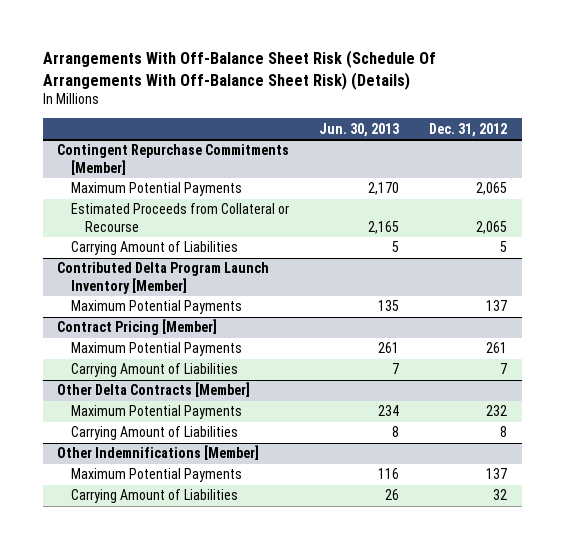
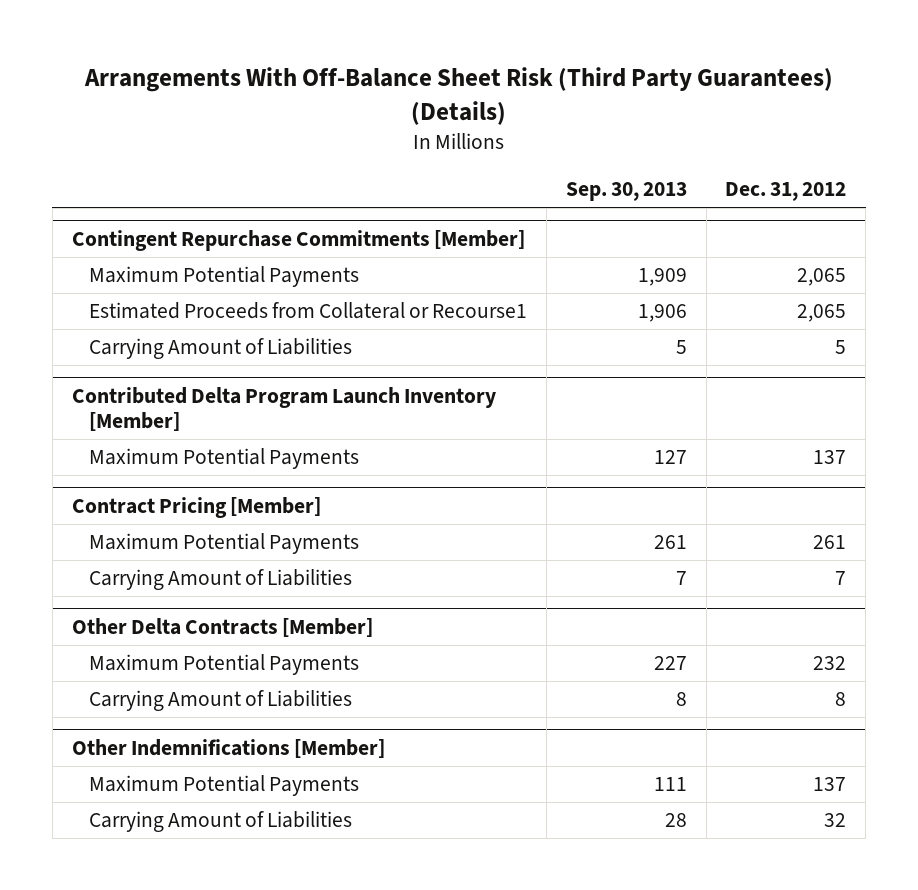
[42,50,436,90] Arrangements With Off-Balance Sheet Risk (Schedule Of Arrangements With Off-Balance Sheet Risk) (Details) -> [84,67,834,125] Arrangements With Off-Balance Sheet Risk (Third Party Guarantees) (Details)
[319,122,400,137] Jun. 30, 2013 -> none
none -> [565,182,687,202] Sep. 30, 2013
[70,203,289,232] Estimated Proceeds from Collateral or Recourse -> [89,302,528,320] Estimated Proceeds from Collateral or Recourse1

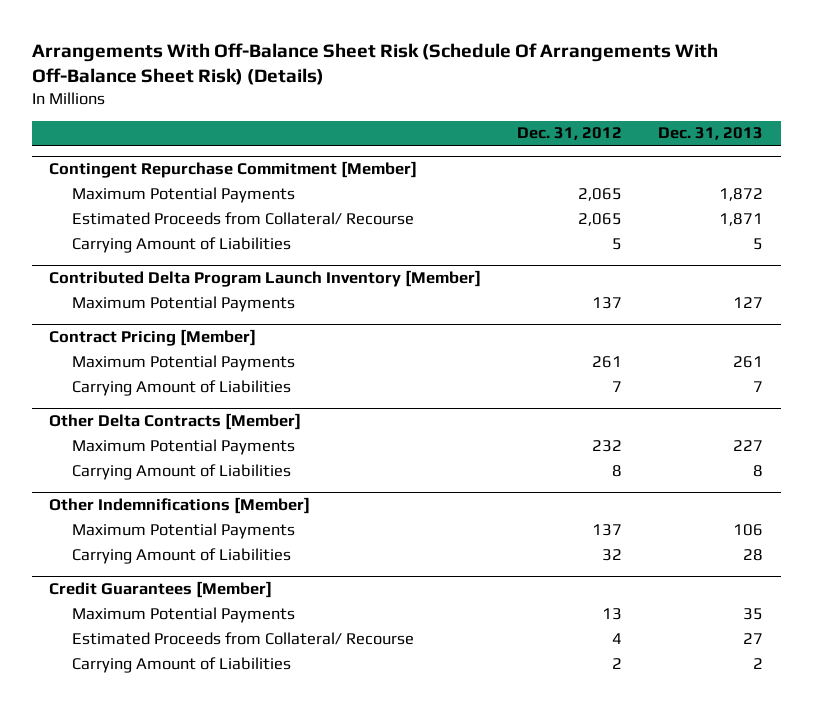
[84,67,834,125] Arrangements With Off-Balance Sheet Risk (Third Party Guarantees) (Details) -> [31,42,718,86] Arrangements With Off-Balance Sheet Risk (Schedule Of Arrangements With Off-Balance Sheet Risk) (Details)
[565,182,687,202] Sep. 30, 2013 -> none
none -> [658,127,764,141] Dec. 31, 2013
[71,229,525,251] Contingent Repurchase Commitments [Member] -> [49,161,418,179] Contingent Repurchase Commitment [Member]
[89,302,528,320] Estimated Proceeds from Collateral or Recourse1 -> [71,211,414,225] Estimated Proceeds from Collateral/ Recourse
none -> [49,581,273,599] Credit Guarantees [Member]
none -> [71,606,295,623] Maximum Potential Payments
none -> [71,631,414,645] Estimated Proceeds from Collateral/ Recourse
none -> [71,656,291,673] Carrying Amount of Liabilities

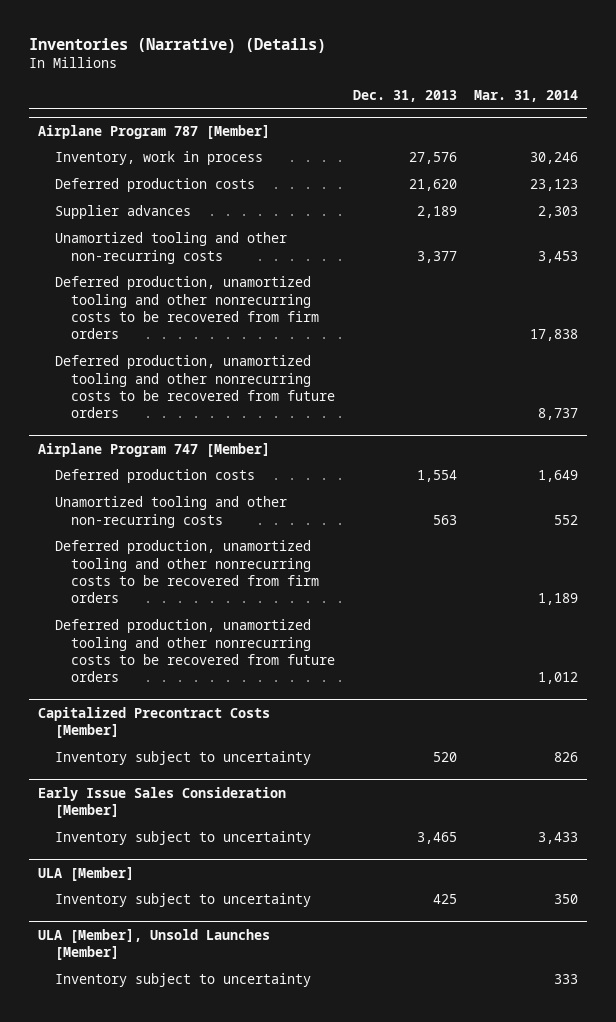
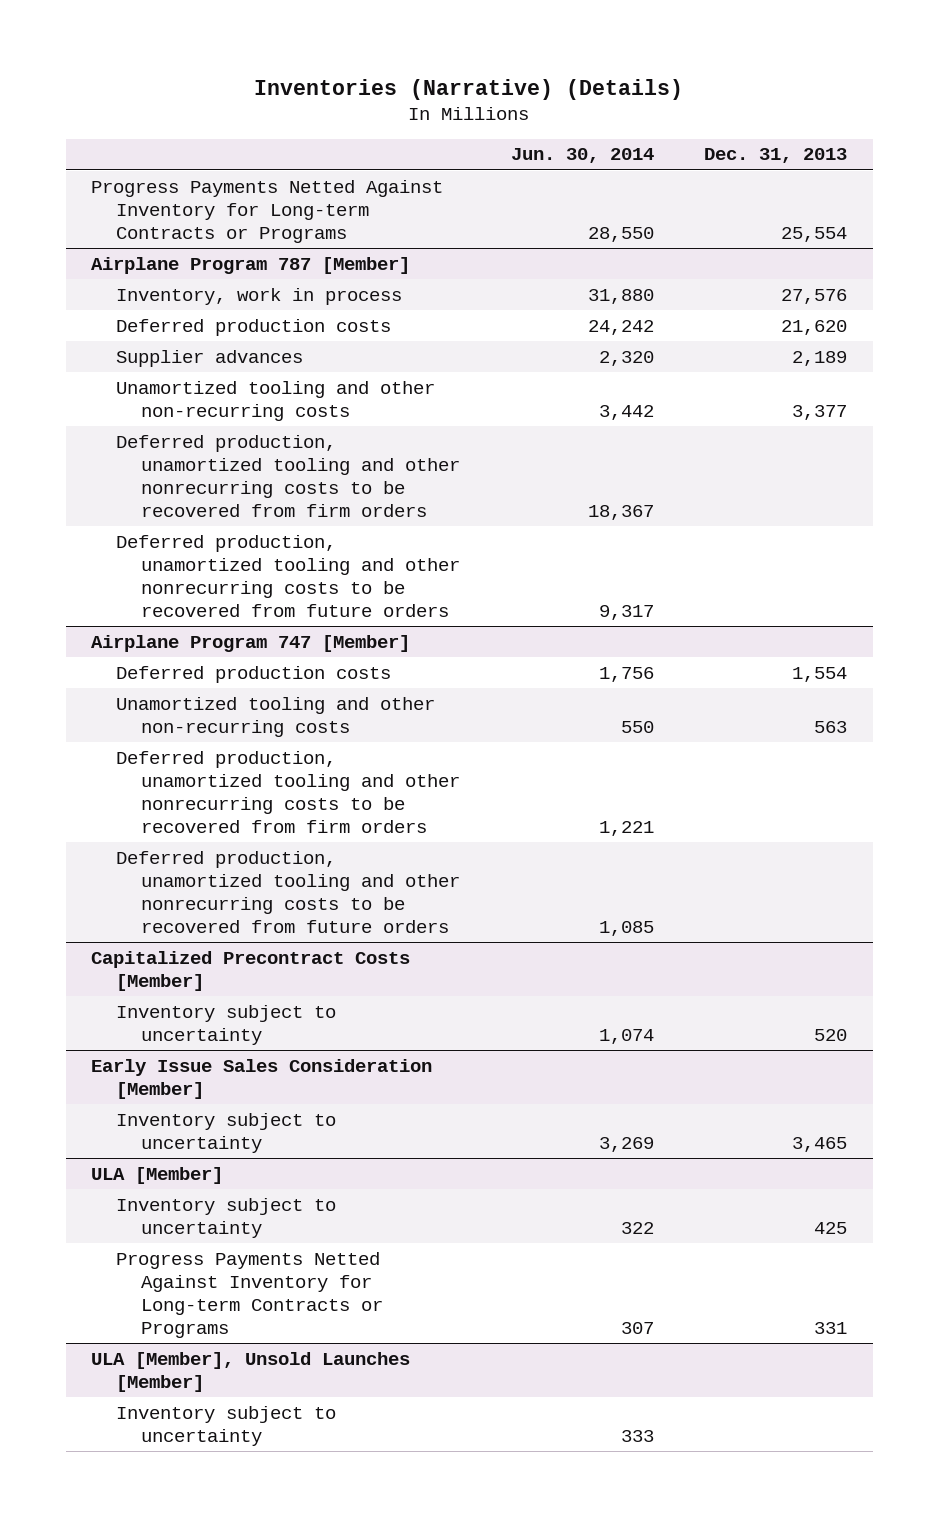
[474,89,579,102] Mar. 31, 2014 -> none
none -> [510,148,654,164] Jun. 30, 2014
none -> [91,179,444,244] Progress Payments Netted Against Inventory for Long-term Contracts or Programs
none -> [115,1251,383,1339] Progress Payments Netted Against Inventory for Long-term Contracts or Programs

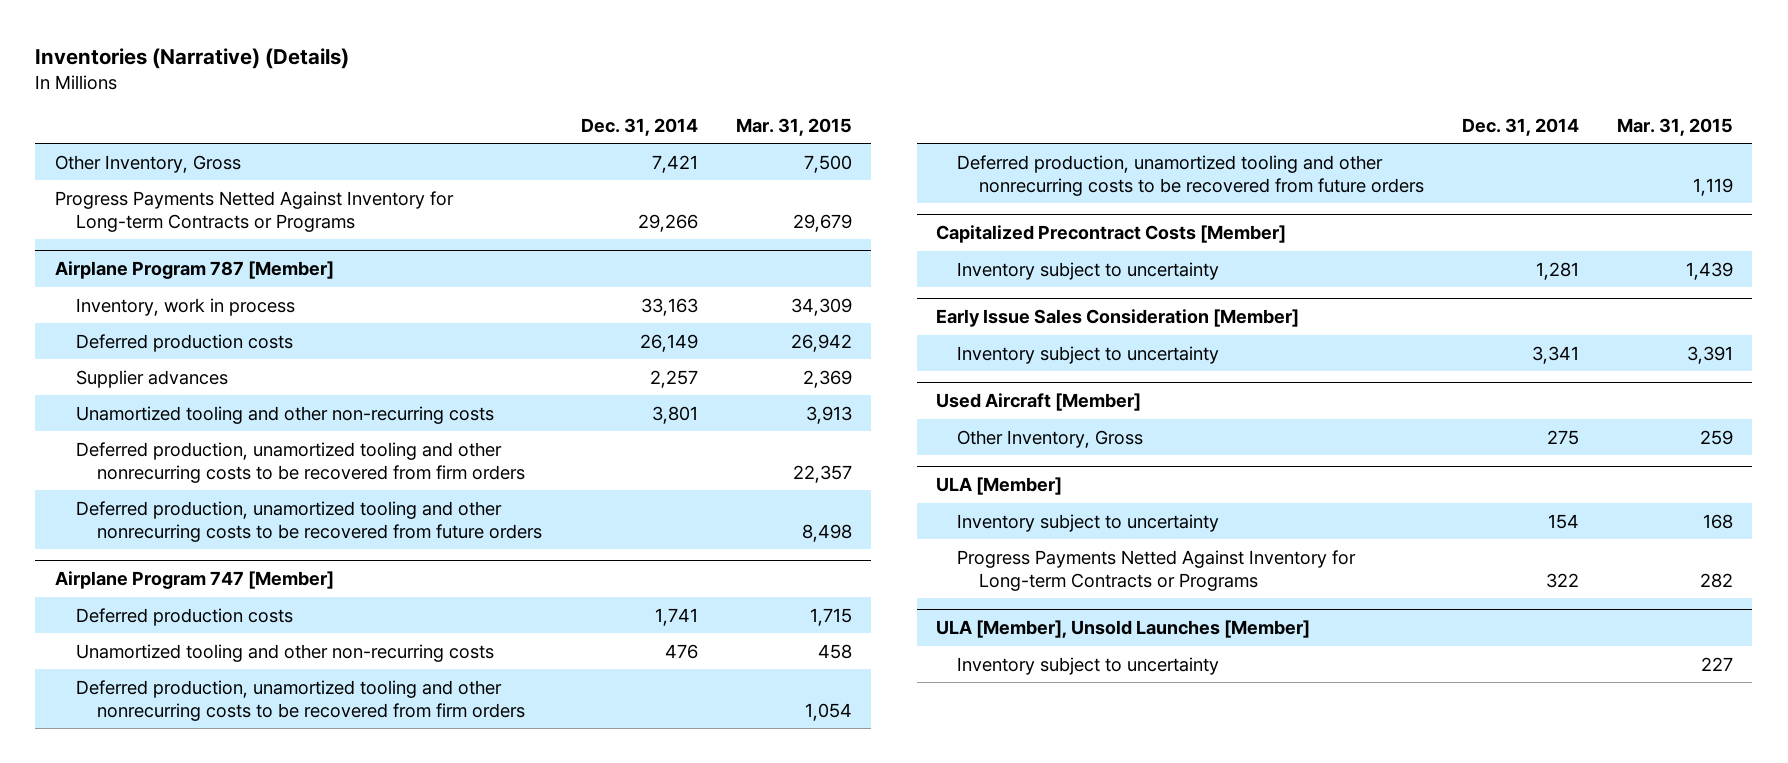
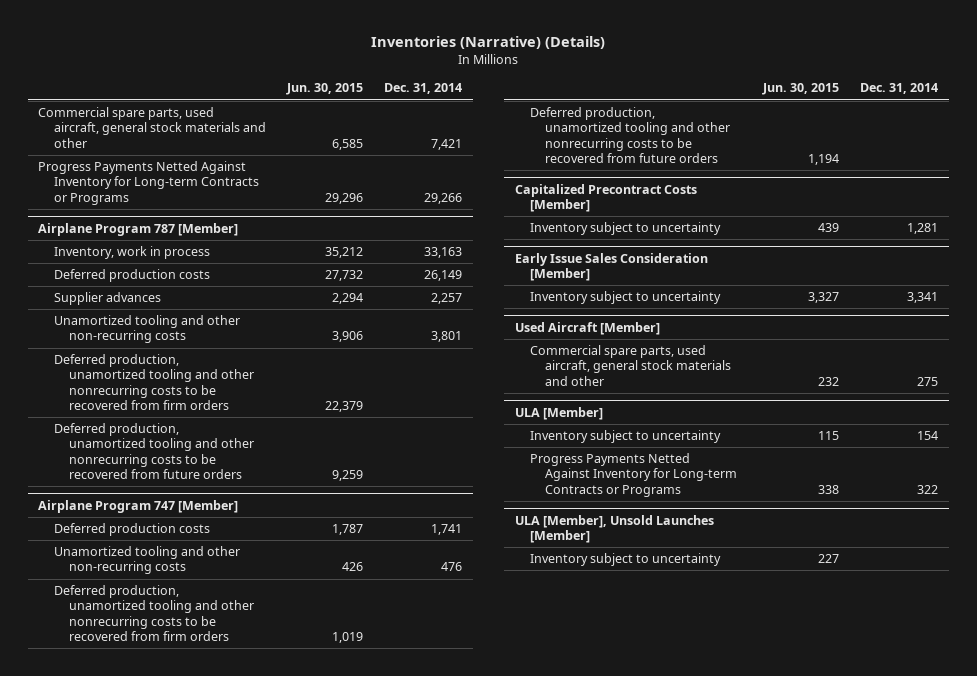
[735,117,852,136] Mar. 31, 2015 -> none
none -> [285,83,363,96] Jun. 30, 2015
[54,154,241,173] Other Inventory, Gross -> [38,107,266,148] Commercial spare parts, used aircraft, general stock materials and other
[957,429,1144,448] Other Inventory, Gross -> [529,345,732,386] Commercial spare parts, used aircraft, general stock materials and other

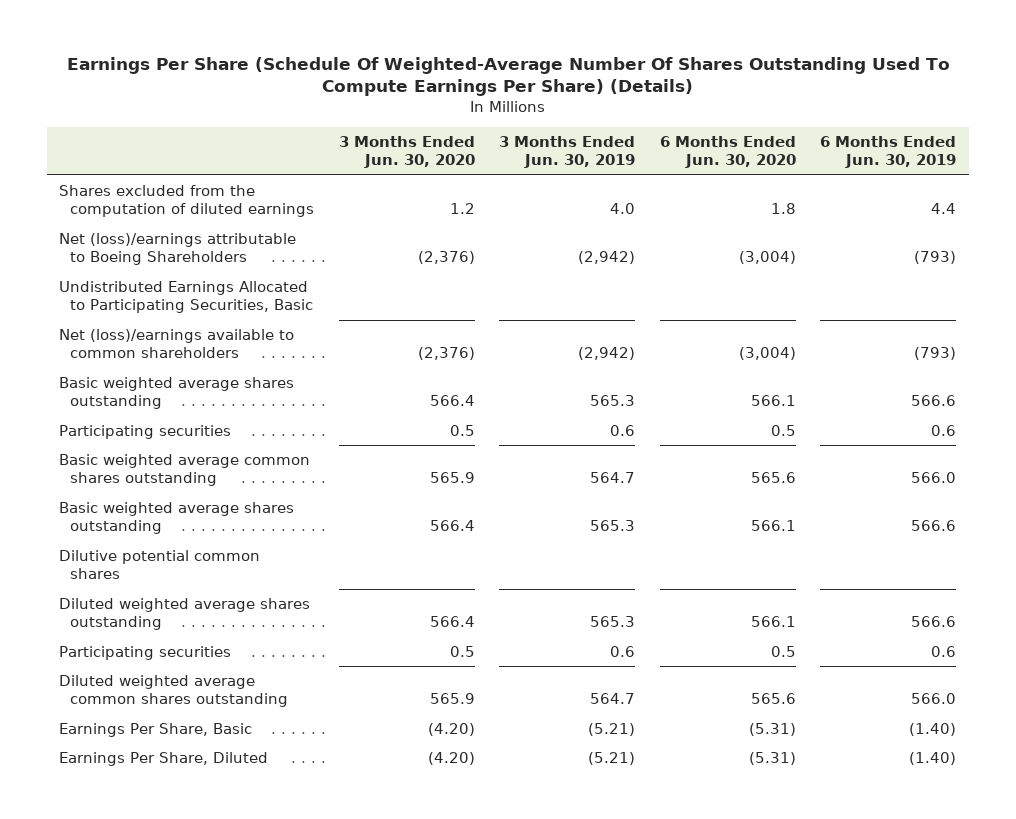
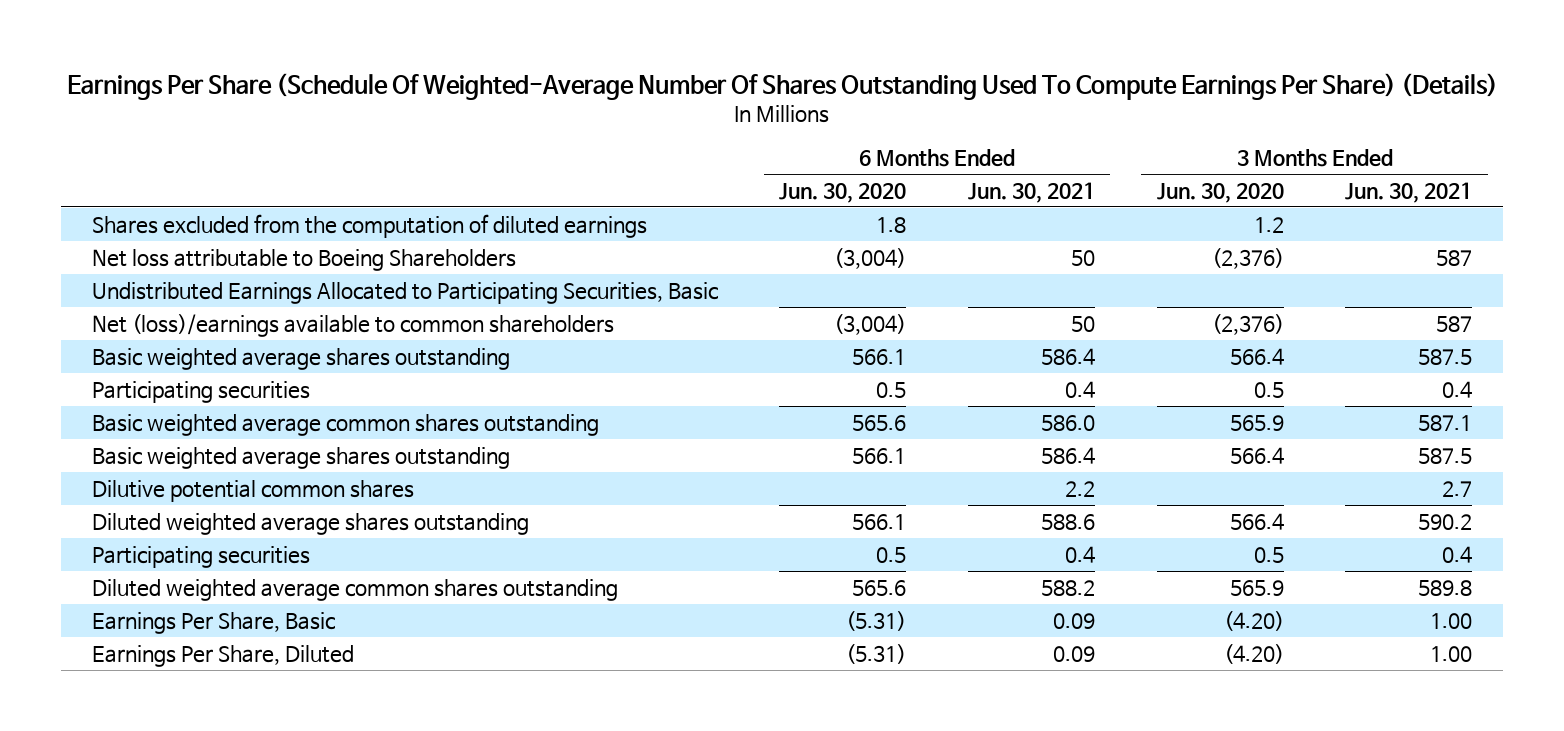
[499,135,636,169] 3 Months Ended Jun. 30, 2019 -> none
[820,135,957,169] 6 Months Ended Jun. 30, 2019 -> none
none -> [968,182,1096,204] Jun. 30, 2021
none -> [1345,182,1473,204] Jun. 30, 2021
[59,233,297,266] Net (loss)/earnings attributable to Boeing Shareholders -> [91,248,516,271] Net loss attributable to Boeing Shareholders

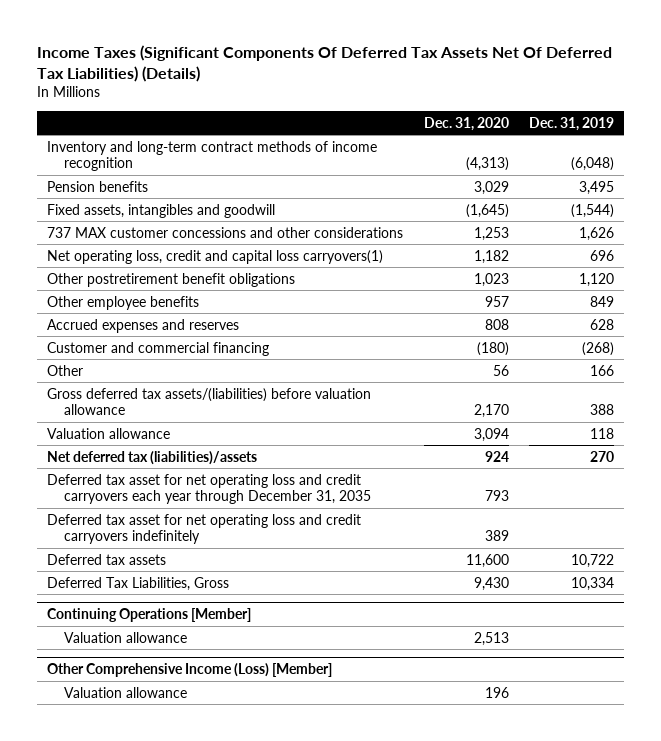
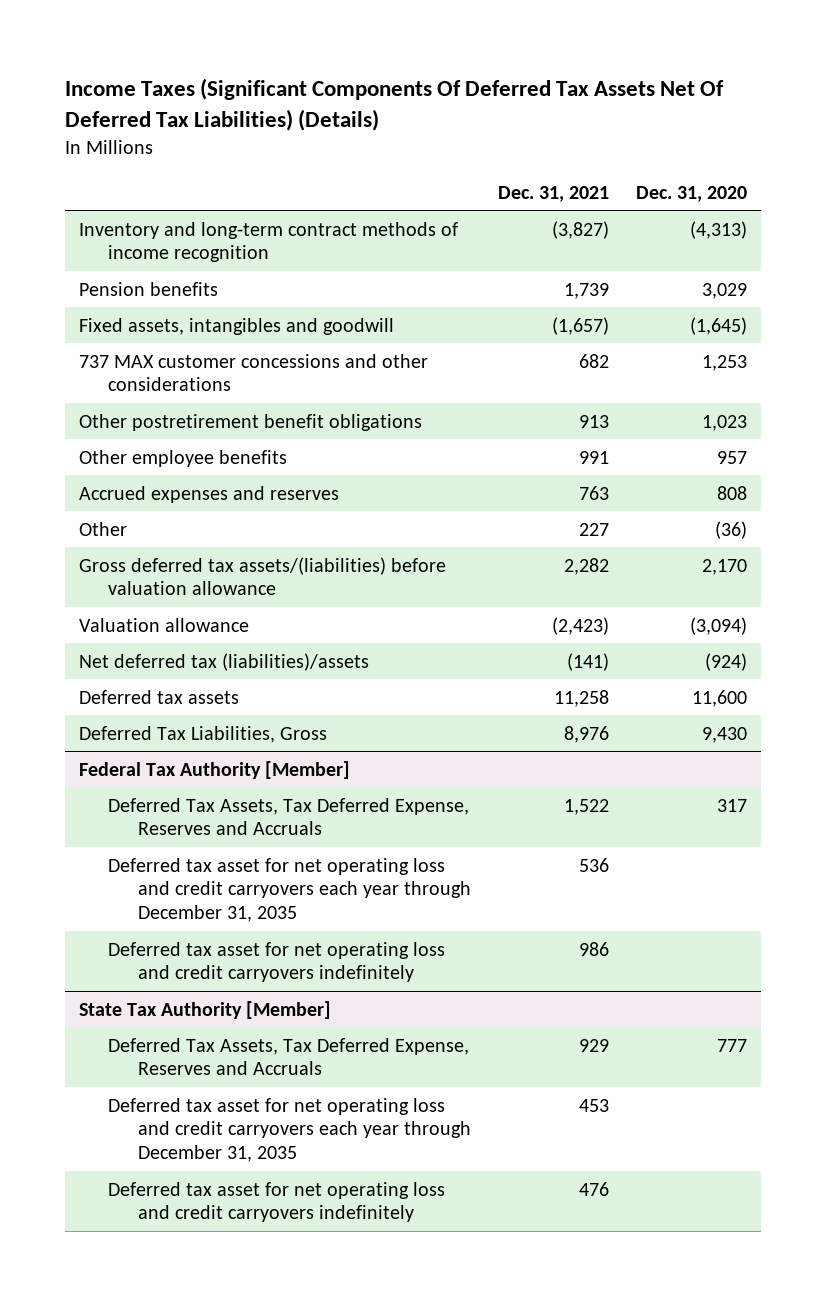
[528,116,614,131] Dec. 31, 2019 -> none
none -> [497,185,609,202] Dec. 31, 2021
[47,249,384,264] Net operating loss, credit and capital loss carryovers(1) -> none
[47,341,270,356] Customer and commercial financing -> none
[492,364,509,376] 56 -> [715,520,748,539] (36)
[47,473,372,505] Deferred tax asset for net operating loss and credit carryovers each year through December 31, 2035 -> none
[47,513,362,545] Deferred tax asset for net operating loss and credit carryovers indefinitely -> none
[473,427,509,442] 3,094 -> [690,616,748,635] (3,094)
[484,450,509,462] 924 -> [705,652,748,671] (924)
[47,607,252,622] Continuing Operations [Member] -> none
[64,631,188,643] Valuation allowance -> none
[47,662,333,677] Other Comprehensive Income (Loss) [Member] -> none
[64,686,188,698] Valuation allowance -> none
none -> [78,760,350,779] Federal Tax Authority [Member]
none -> [108,797,470,836] Deferred Tax Assets, Tax Deferred Expense, Reserves and Accruals
none -> [108,857,471,923] Deferred tax asset for net operating loss and credit carryovers each year through December 31, 2035
none -> [108,941,446,983] Deferred tax asset for net operating loss and credit carryovers indefinitely
none -> [78,1000,331,1019] State Tax Authority [Member]
none -> [108,1037,470,1076] Deferred Tax Assets, Tax Deferred Expense, Reserves and Accruals
none -> [108,1097,471,1163] Deferred tax asset for net operating loss and credit carryovers each year through December 31, 2035
none -> [108,1181,446,1223] Deferred tax asset for net operating loss and credit carryovers indefinitely

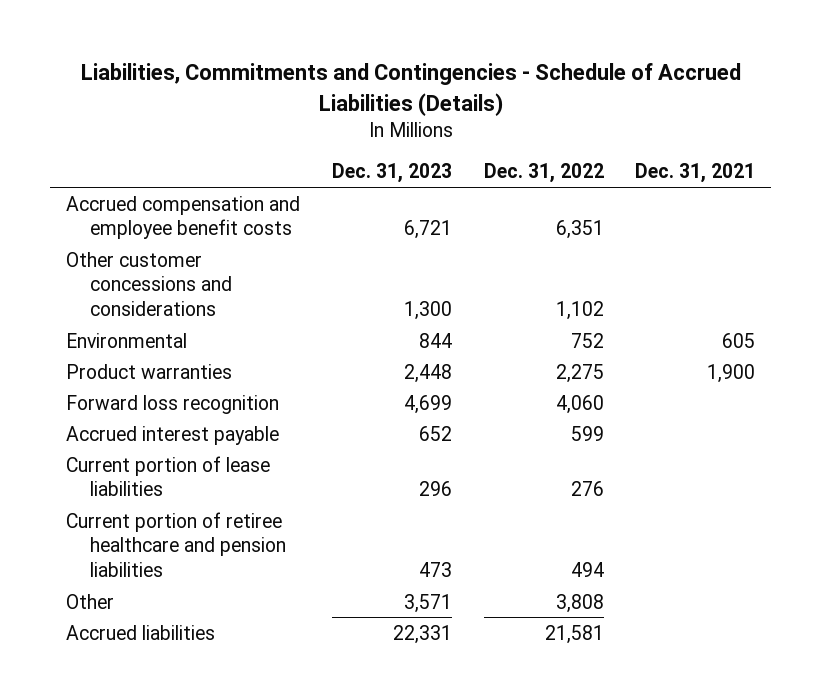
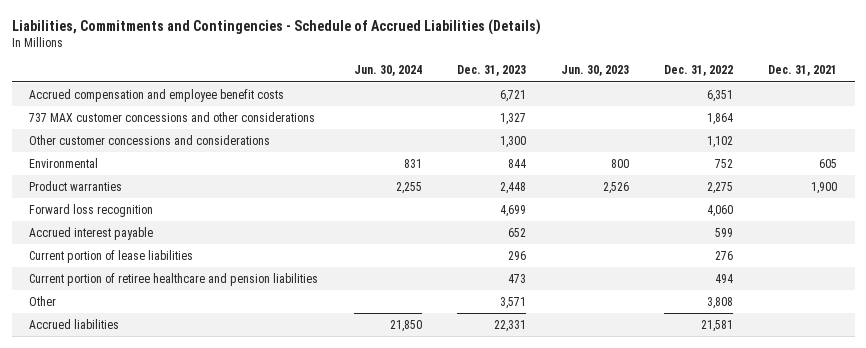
none -> [353,65,422,77] Jun. 30, 2024
none -> [560,65,629,77] Jun. 30, 2023
none -> [29,111,316,122] 737 MAX customer concessions and other considerations

